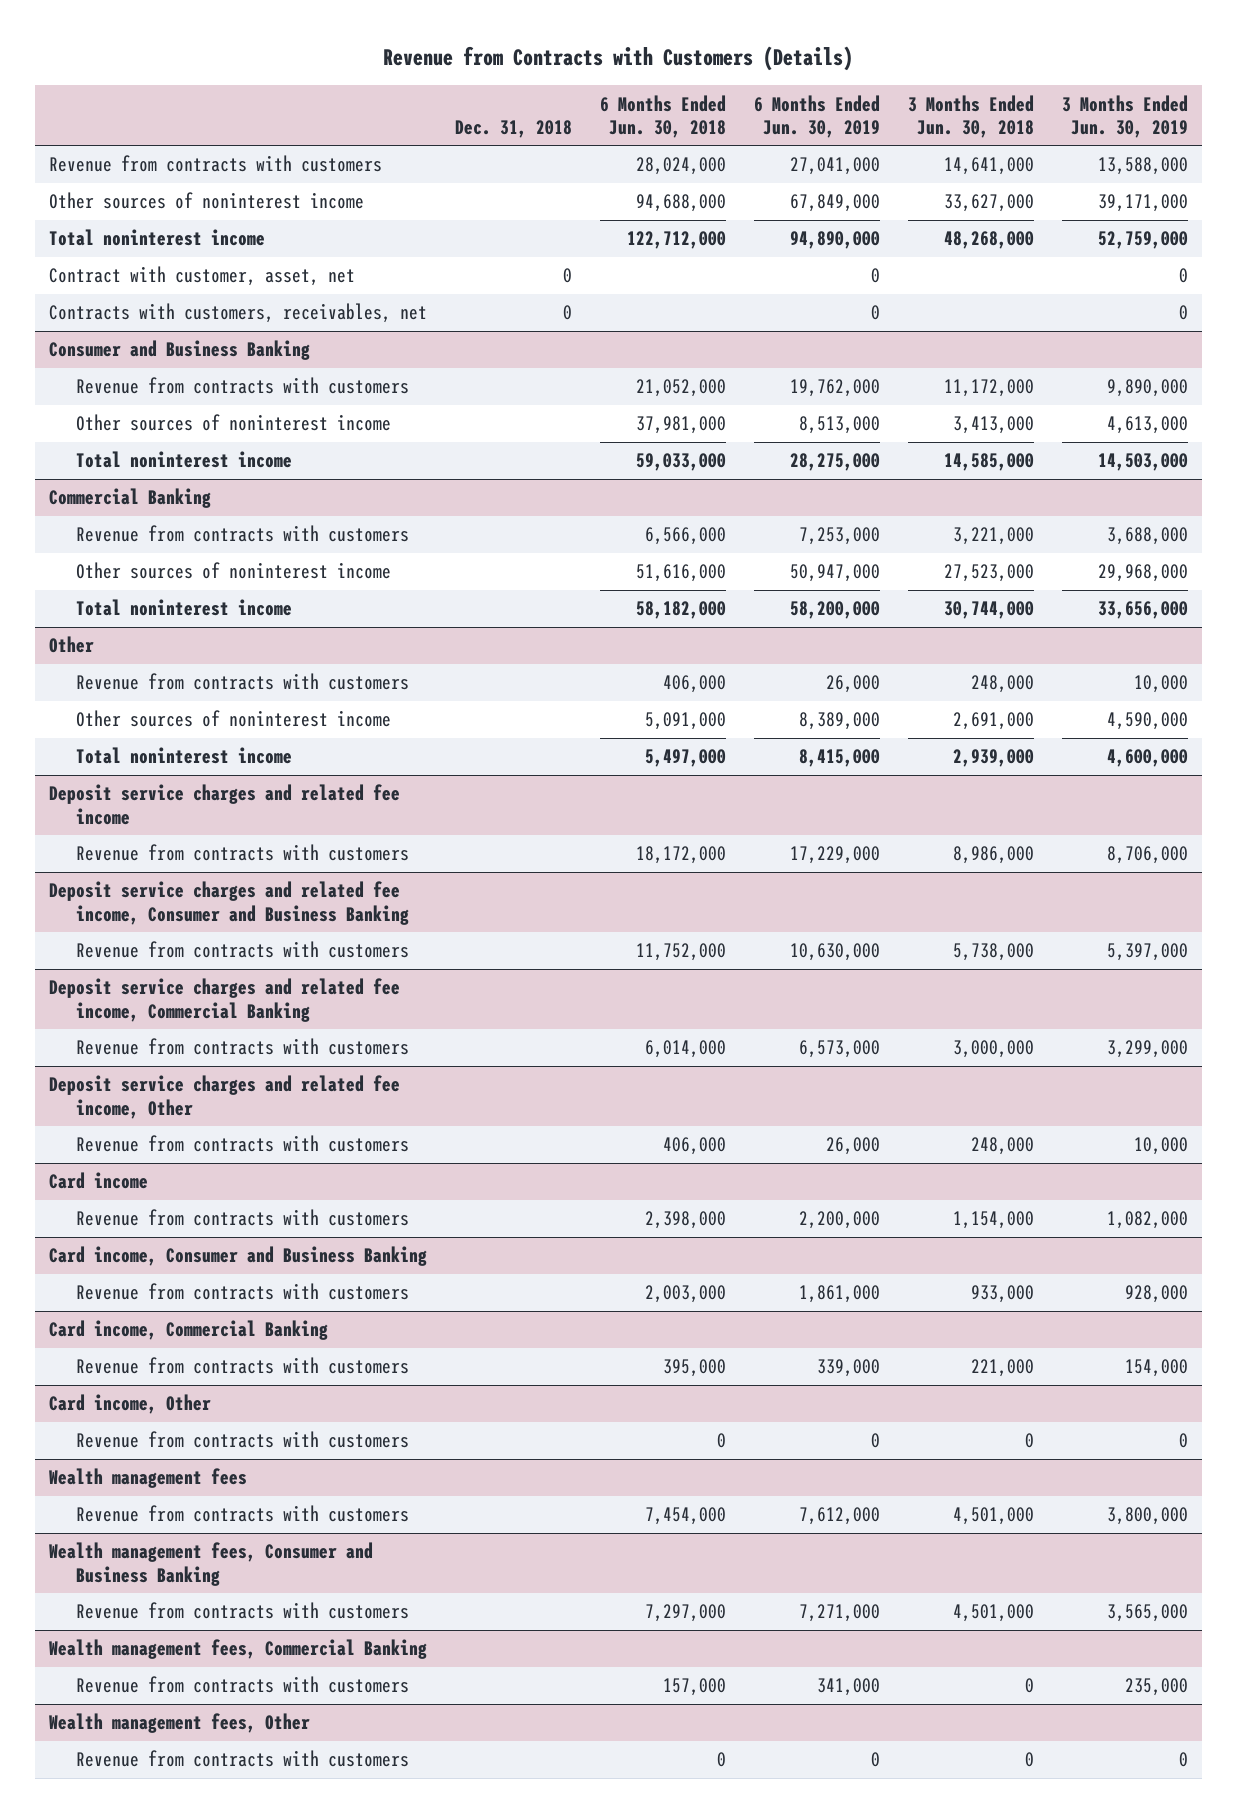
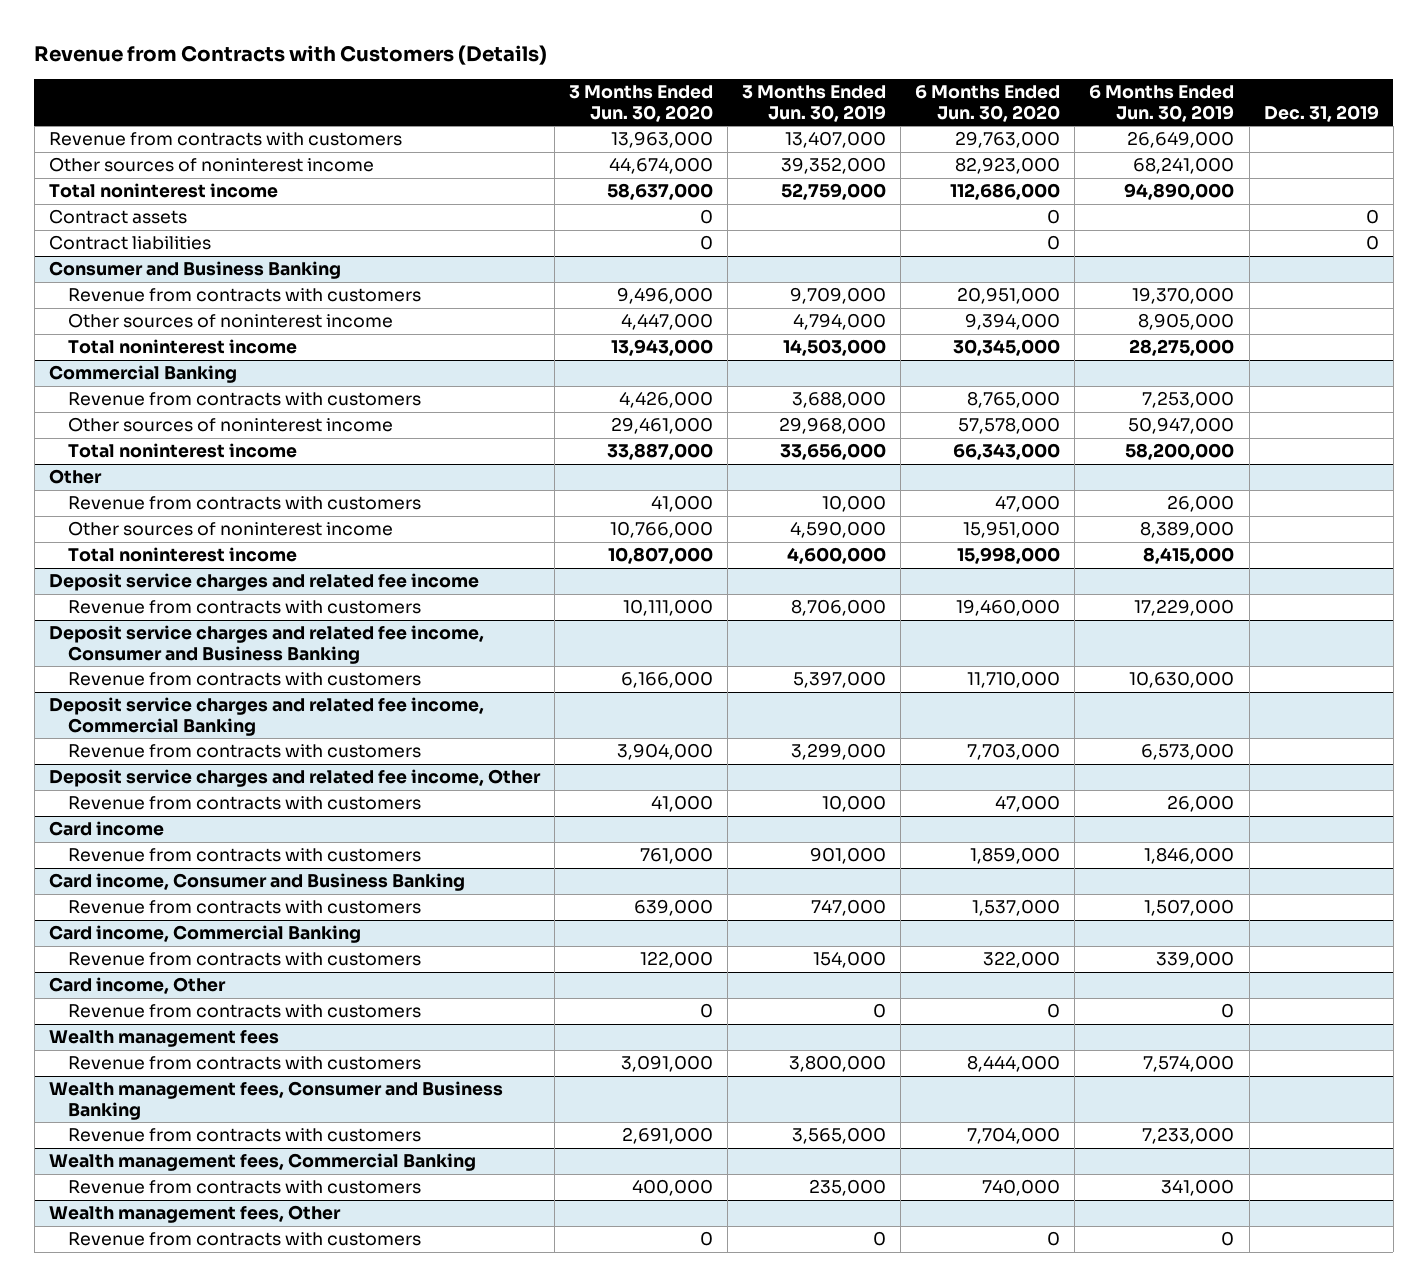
[454,119,572,138] Dec. 31, 2018 -> none
[599,94,726,138] 6 Months Ended Jun. 30, 2018 -> none
[907,94,1034,138] 3 Months Ended Jun. 30, 2018 -> none
none -> [568,85,713,122] 3 Months Ended Jun. 30, 2020
none -> [915,85,1061,122] 6 Months Ended Jun. 30, 2020
none -> [1263,104,1379,122] Dec. 31, 2019
[789,157,880,176] 27,041,000 -> [1127,131,1235,149] 26,649,000
[1097,157,1188,176] 13,588,000 -> [785,131,887,149] 13,407,000
[789,194,880,213] 67,849,000 -> [1133,157,1235,175] 68,241,000
[1097,194,1188,213] 39,171,000 -> [781,157,887,175] 39,352,000
[48,266,355,287] Contract with customer, asset, net -> none
[48,303,427,324] Contracts with customers, receivables, net -> none
none -> [48,209,187,225] Contract assets
none -> [48,235,211,251] Contract liabilities
[789,379,880,398] 19,762,000 -> [1132,287,1235,305] 19,370,000
[1106,379,1188,398] 9,890,000 -> [790,287,887,305] 9,709,000
[798,416,880,435] 8,513,000 -> [1138,313,1235,331] 8,905,000
[1106,416,1188,435] 4,613,000 -> [793,313,887,331] 4,794,000
[798,1211,880,1230] 2,200,000 -> [1144,847,1235,865] 1,846,000
[1106,1211,1188,1230] 1,082,000 -> [810,847,887,865] 901,000
[798,1285,880,1304] 1,861,000 -> [1144,899,1235,917] 1,507,000
[1124,1285,1188,1304] 928,000 -> [811,899,887,917] 747,000
[798,1507,880,1526] 7,612,000 -> [1143,1055,1235,1073] 7,574,000
[798,1604,880,1623] 7,271,000 -> [1142,1127,1235,1145] 7,233,000

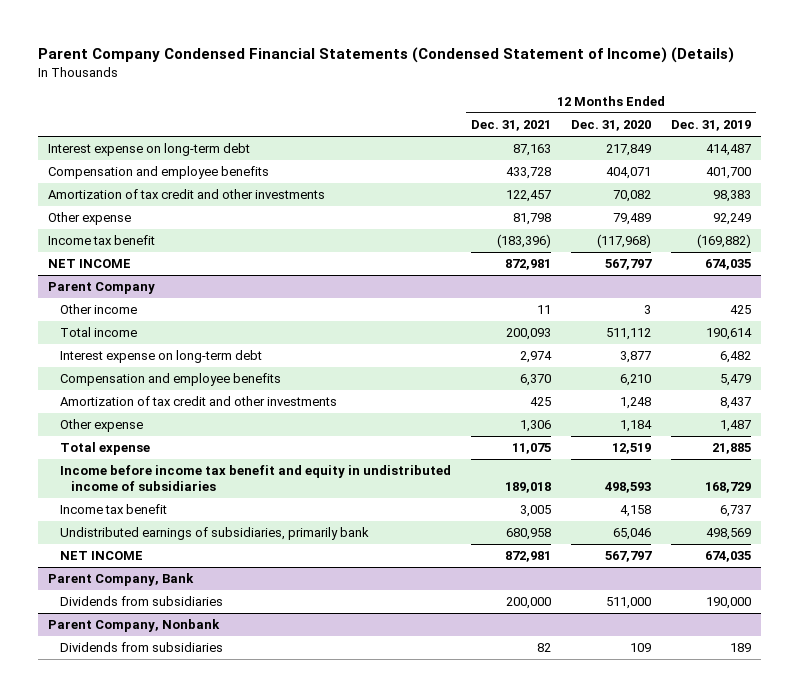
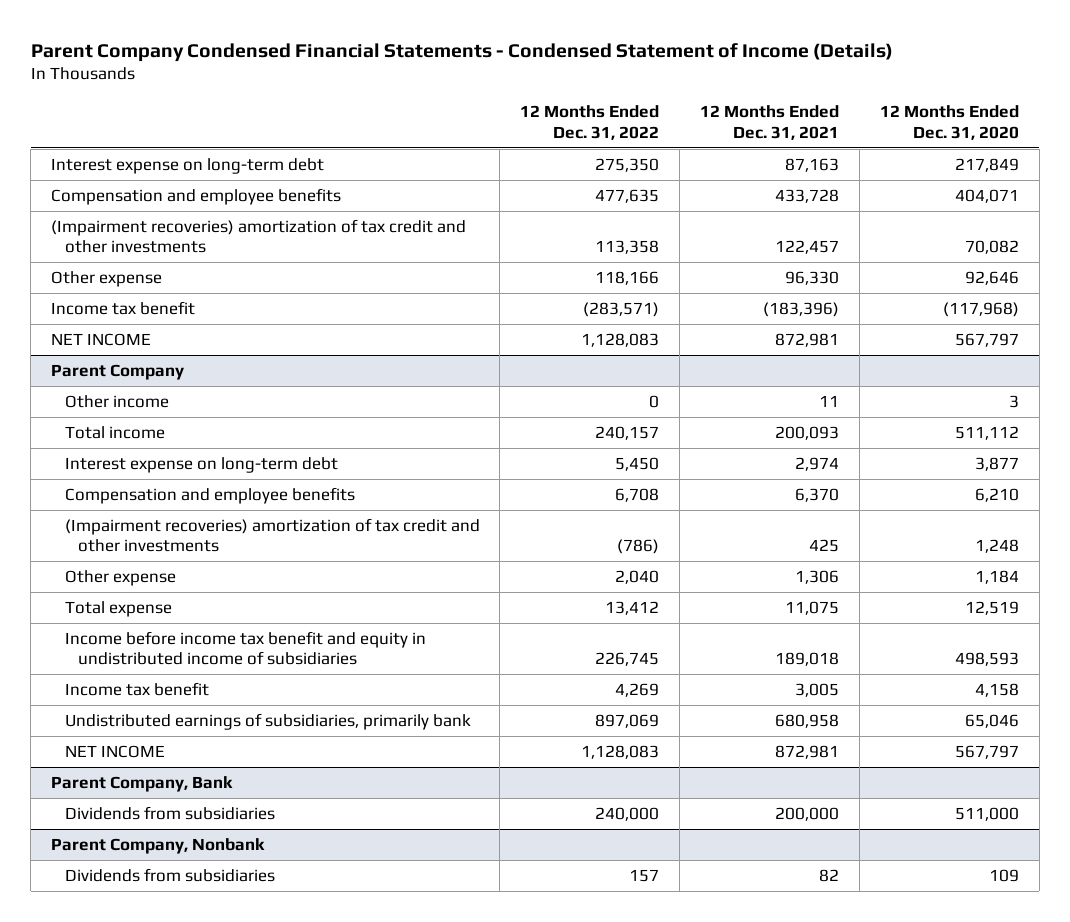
[38,46,735,63] Parent Company Condensed Financial Statements (Condensed Statement of Income) (Details) -> [30,42,893,62] Parent Company Condensed Financial Statements - Condensed Statement of Income (Details)
[670,120,751,132] Dec. 31, 2019 -> none
none -> [520,105,660,140] 12 Months Ended Dec. 31, 2022
[48,189,326,200] Amortization of tax credit and other investments -> [50,218,466,254] (Impairment recoveries) amortization of tax credit and other investments
[512,213,551,226] 81,798 -> [785,270,840,285] 96,330
[612,213,651,226] 79,489 -> [964,270,1019,285] 92,646
[59,396,337,407] Amortization of tax credit and other investments -> [64,517,480,553] (Impairment recoveries) amortization of tax credit and other investments

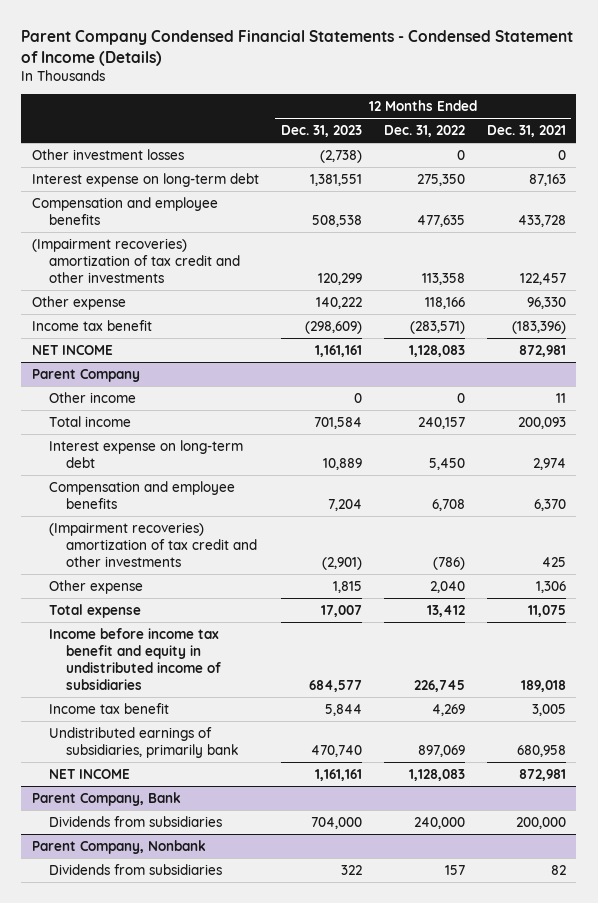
[879,105,1019,140] 12 Months Ended Dec. 31, 2020 -> none
none -> [280,125,362,138] Dec. 31, 2023
none -> [31,148,184,160] Other investment losses

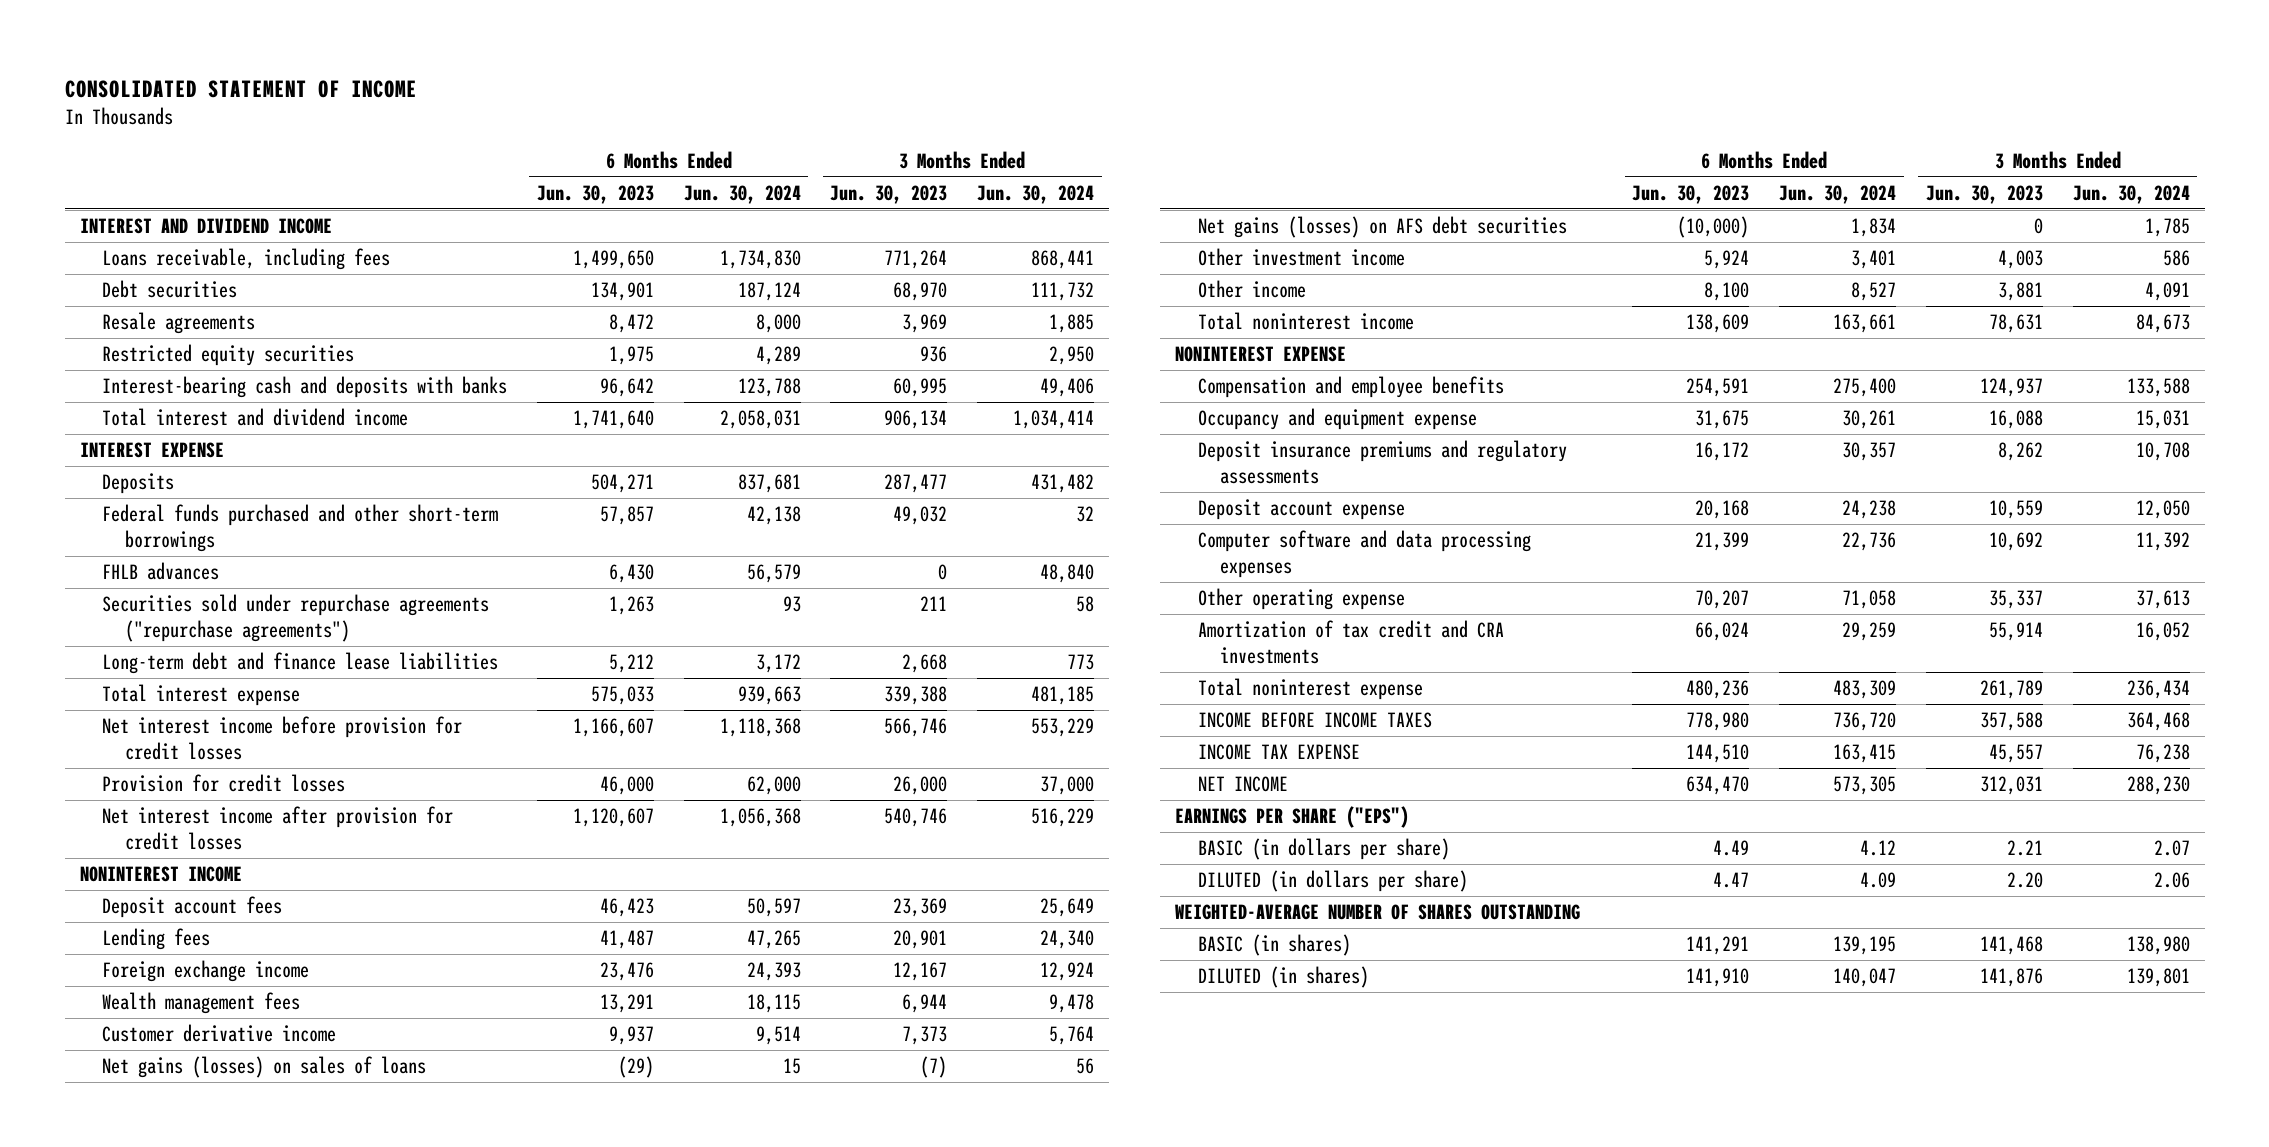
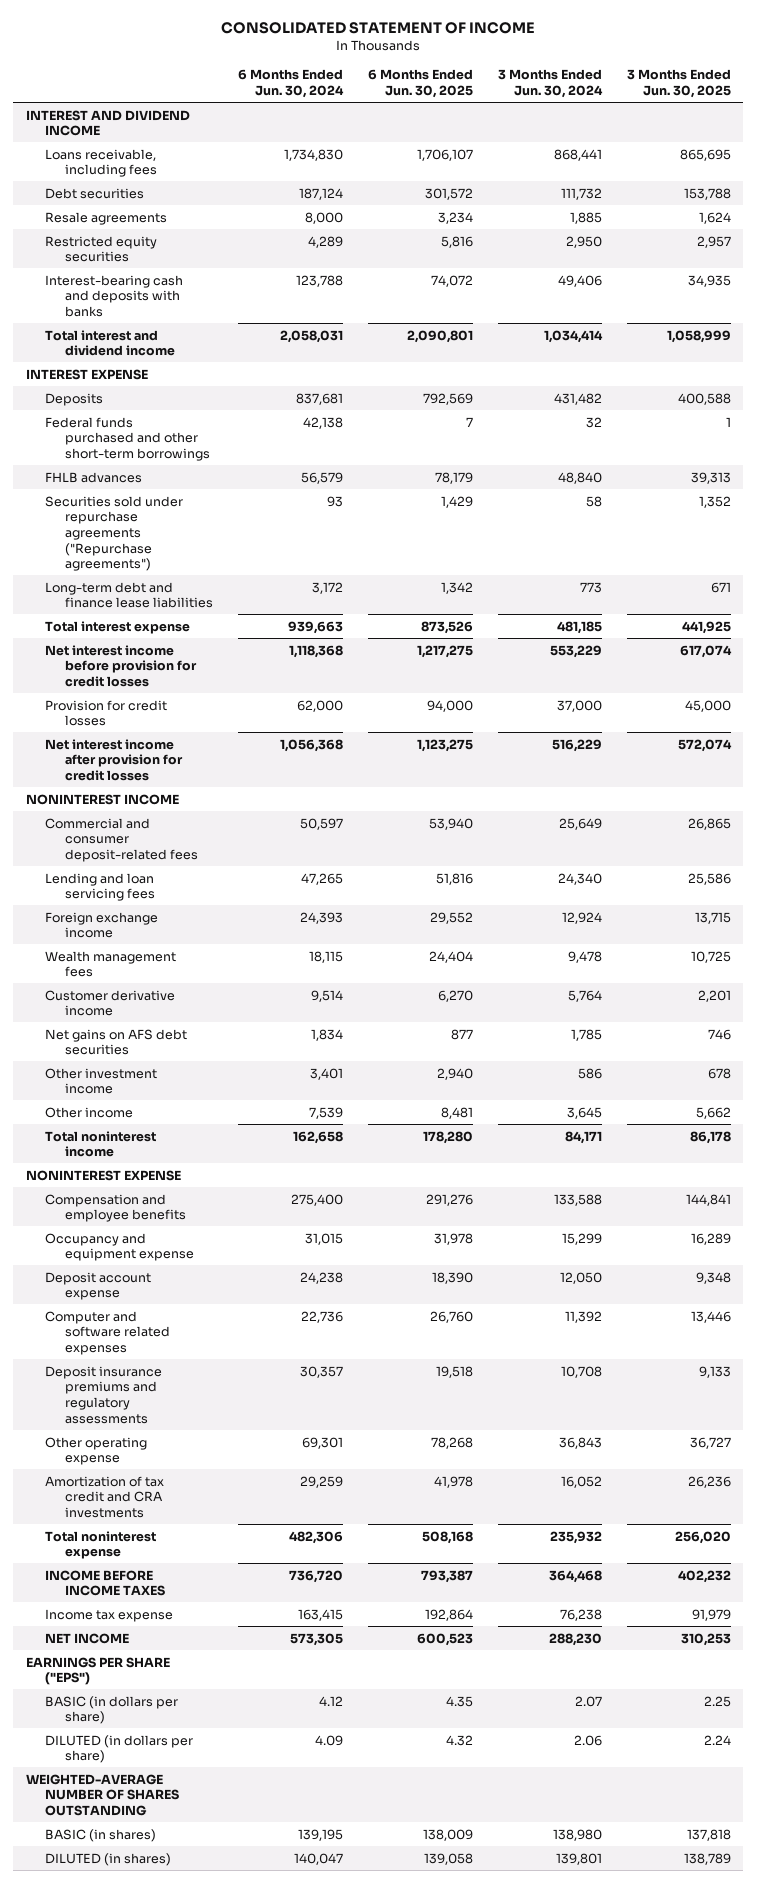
[536,184,654,204] Jun. 30, 2023 -> none
[830,184,948,204] Jun. 30, 2023 -> none
none -> [368,69,474,99] 6 Months Ended Jun. 30, 2025
none -> [626,69,731,99] 3 Months Ended Jun. 30, 2025
[102,594,490,643] Securities sold under repurchase agreements ("repurchase agreements") -> [45,495,184,572] Securities sold under repurchase agreements ("Repurchase agreements")
[102,896,283,919] Deposit account fees -> [45,817,199,862] Commercial and consumer deposit-related fees
[102,928,211,951] Lending fees -> [45,872,156,902] Lending and loan servicing fees
[102,1056,427,1079] Net gains (losses) on sales of loans -> none
[1197,216,1567,239] Net gains (losses) on AFS debt securities -> [45,1028,188,1056] Net gains on AFS debt securities
[1851,282,1897,302] 8,527 -> [309,1106,344,1119] 7,539
[2144,282,2190,302] 4,091 -> [566,1106,602,1119] 3,645
[1833,314,1897,334] 163,661 -> [293,1130,344,1144] 162,658
[2135,314,2190,334] 84,673 -> [564,1130,602,1144] 84,171
[1842,410,1897,430] 30,261 -> [305,1232,344,1245] 31,015
[2135,410,2190,430] 15,031 -> [561,1232,602,1245] 15,299
[1197,530,1531,579] Computer software and data processing expenses -> [45,1310,171,1355] Computer and software related expenses
[1197,440,1567,485] Deposit insurance premiums and regulatory assessments -> [45,1365,163,1424] Deposit insurance premiums and regulatory assessments
[1842,590,1897,610] 71,058 -> [302,1436,344,1449] 69,301
[2135,590,2190,610] 37,613 -> [558,1436,602,1449] 36,843
[1833,680,1897,700] 483,309 -> [289,1530,344,1544] 482,306
[2126,680,2190,700] 236,434 -> [549,1530,602,1544] 235,932
[1197,744,1360,761] INCOME TAX EXPENSE -> [45,1608,174,1622] Income tax expense

